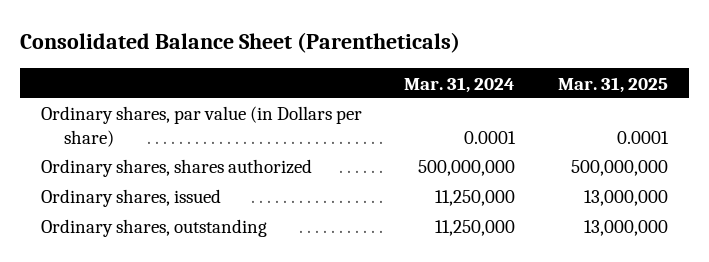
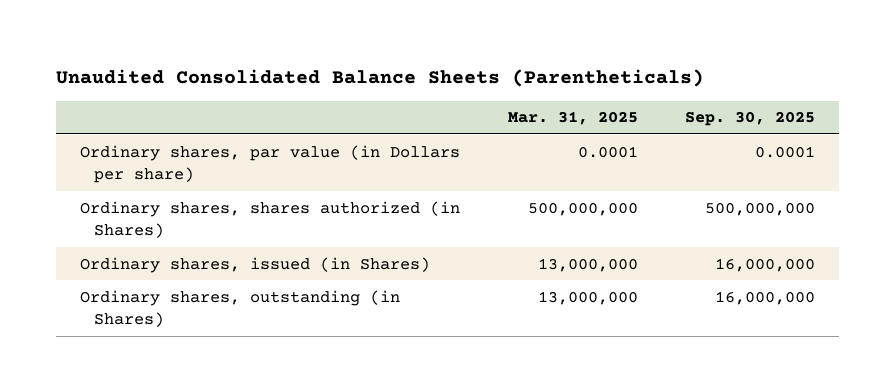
[19,32,460,54] Consolidated Balance Sheet (Parentheticals) -> [56,69,705,88] Unaudited Consolidated Balance Sheets (Parentheticals)
[404,76,516,93] Mar. 31, 2024 -> none
none -> [685,111,816,127] Sep. 30, 2025
[41,159,313,178] Ordinary shares, shares authorized -> [80,200,461,238] Ordinary shares, shares authorized (in Shares)
[41,189,222,208] Ordinary shares, issued -> [80,256,431,273] Ordinary shares, issued (in Shares)
[41,219,268,238] Ordinary shares, outstanding -> [80,289,401,327] Ordinary shares, outstanding (in Shares)

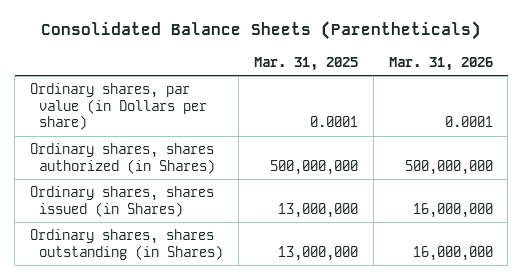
[56,69,705,88] Unaudited Consolidated Balance Sheets (Parentheticals) -> [41,21,482,41] Consolidated Balance Sheets (Parentheticals)
[685,111,816,127] Sep. 30, 2025 -> none
none -> [388,56,493,71] Mar. 31, 2026
[80,256,431,273] Ordinary shares, issued (in Shares) -> [29,185,214,217] Ordinary shares, shares issued (in Shares)
[80,289,401,327] Ordinary shares, outstanding (in Shares) -> [29,228,224,260] Ordinary shares, shares outstanding (in Shares)

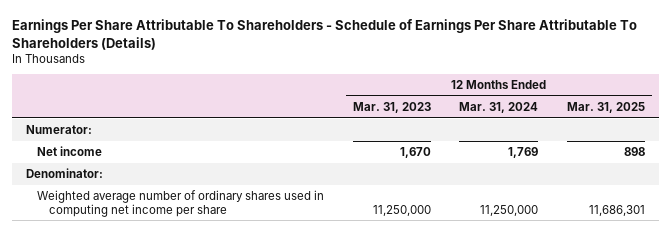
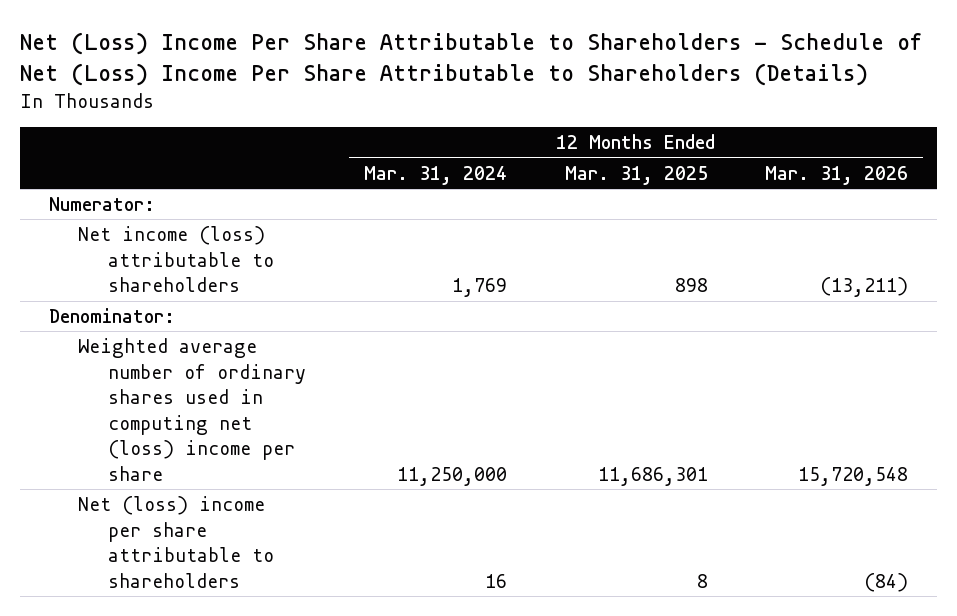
[12,18,638,50] Earnings Per Share Attributable To Shareholders - Schedule of Earnings Per Share Attributable To Shareholders (Details) -> [19,32,922,86] Net (Loss) Income Per Share Attributable to Shareholders - Schedule of Net (Loss) Income Per Share Attributable to Shareholders (Details)
[352,101,431,113] Mar. 31, 2023 -> none
none -> [765,165,909,185] Mar. 31, 2026
[37,145,103,156] Net income -> [78,226,274,293] Net income (loss) attributable to shareholders
[37,189,325,217] Weighted average number of ordinary shares used in computing net income per share -> [78,338,306,481] Weighted average number of ordinary shares used in computing net (loss) income per share
none -> [78,496,274,588] Net (loss) income per share attributable to shareholders

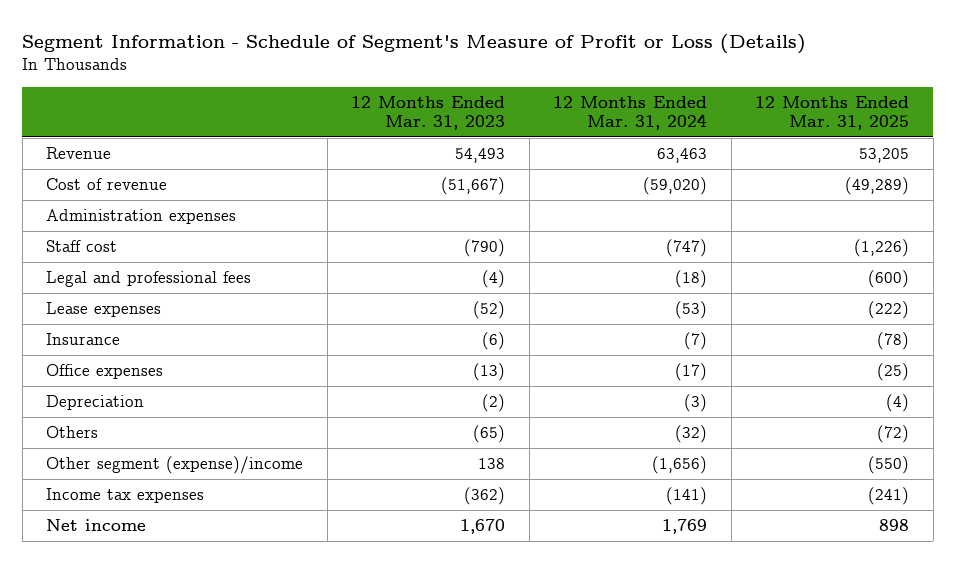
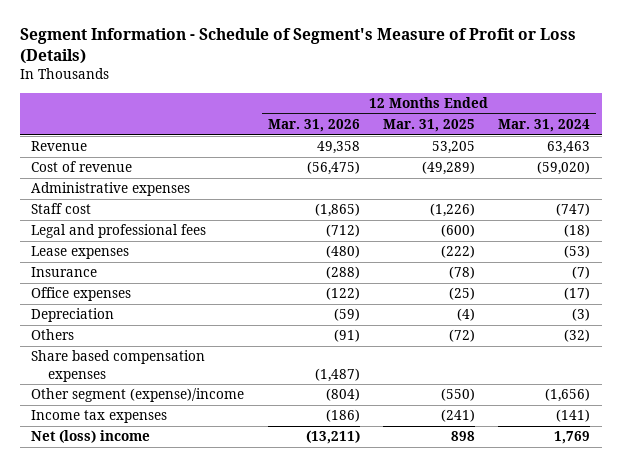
[351,96,506,131] 12 Months Ended Mar. 31, 2023 -> none
none -> [267,118,360,132] Mar. 31, 2026
[46,208,237,224] Administration expenses -> [31,182,191,197] Administrative expenses
none -> [31,350,206,382] Share based compensation expenses
[46,518,147,531] Net income -> [31,430,151,444] Net (loss) income

